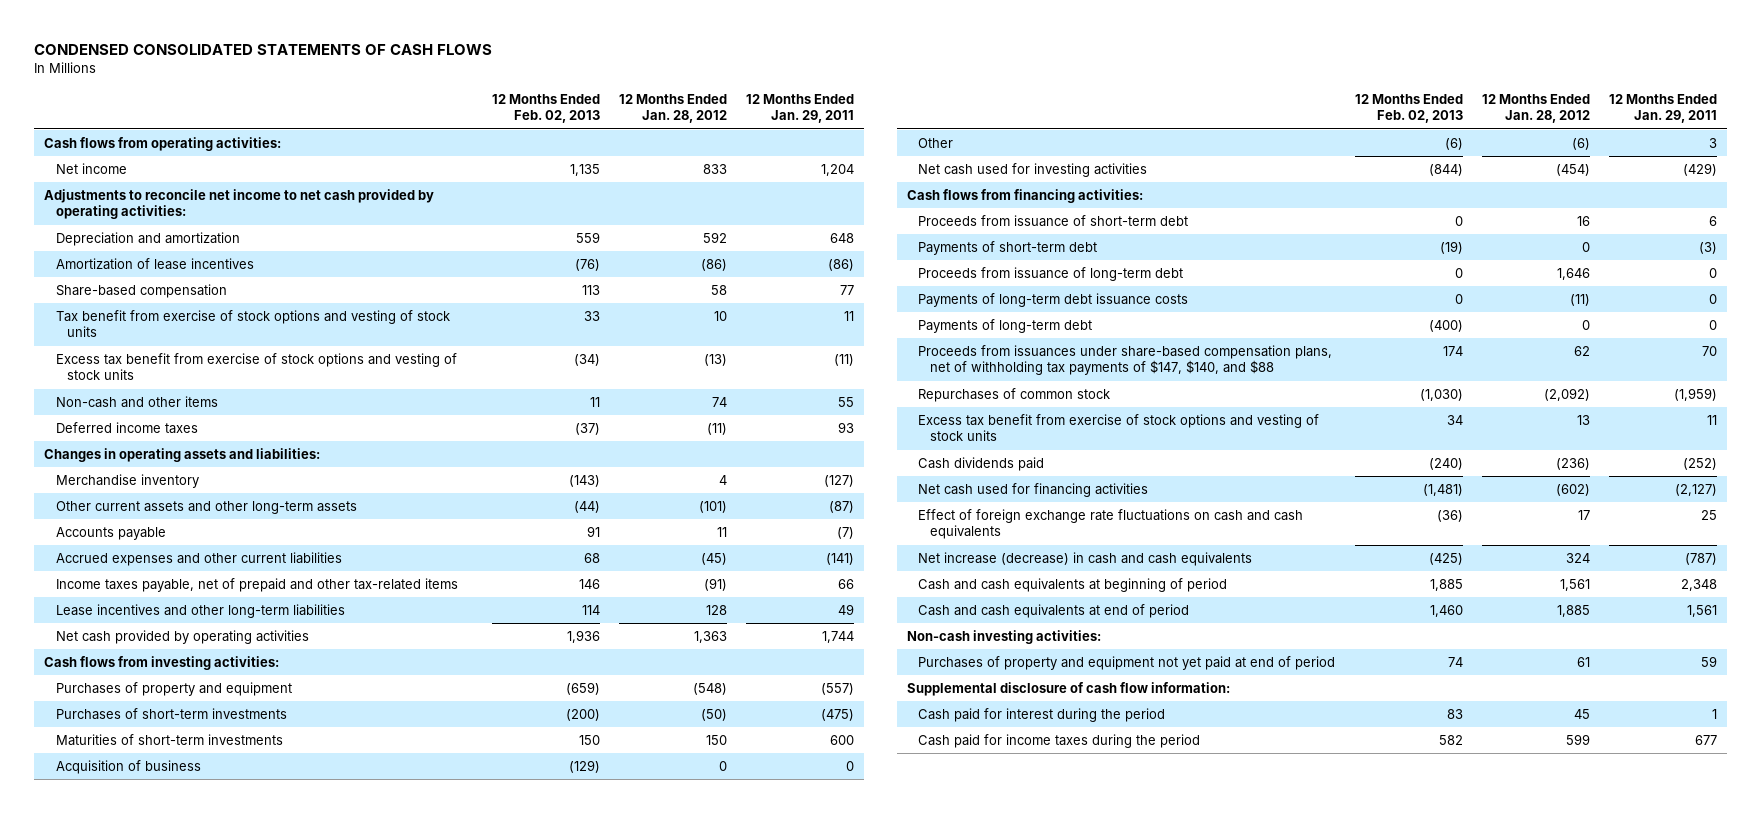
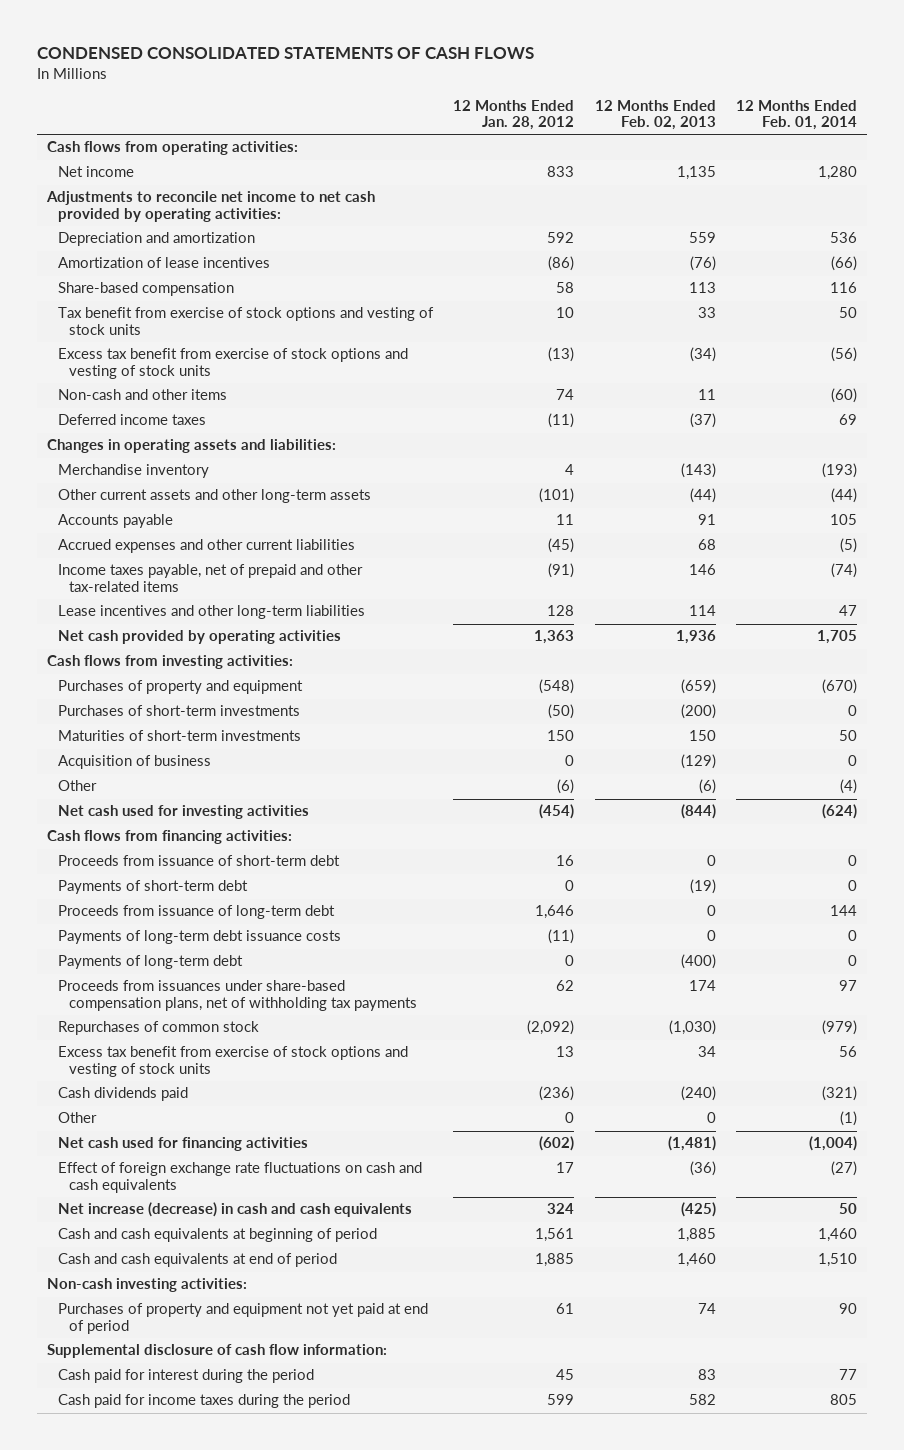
[746,93,855,124] 12 Months Ended Jan. 29, 2011 -> none
none -> [735,99,857,131] 12 Months Ended Feb. 01, 2014
[918,345,1333,376] Proceeds from issuances under share-based compensation plans, net of withholding tax payments of $147, $140, and $88 -> [57,980,417,1012] Proceeds from issuances under share-based compensation plans, net of withholding tax payments
none -> [57,1112,97,1124] Other

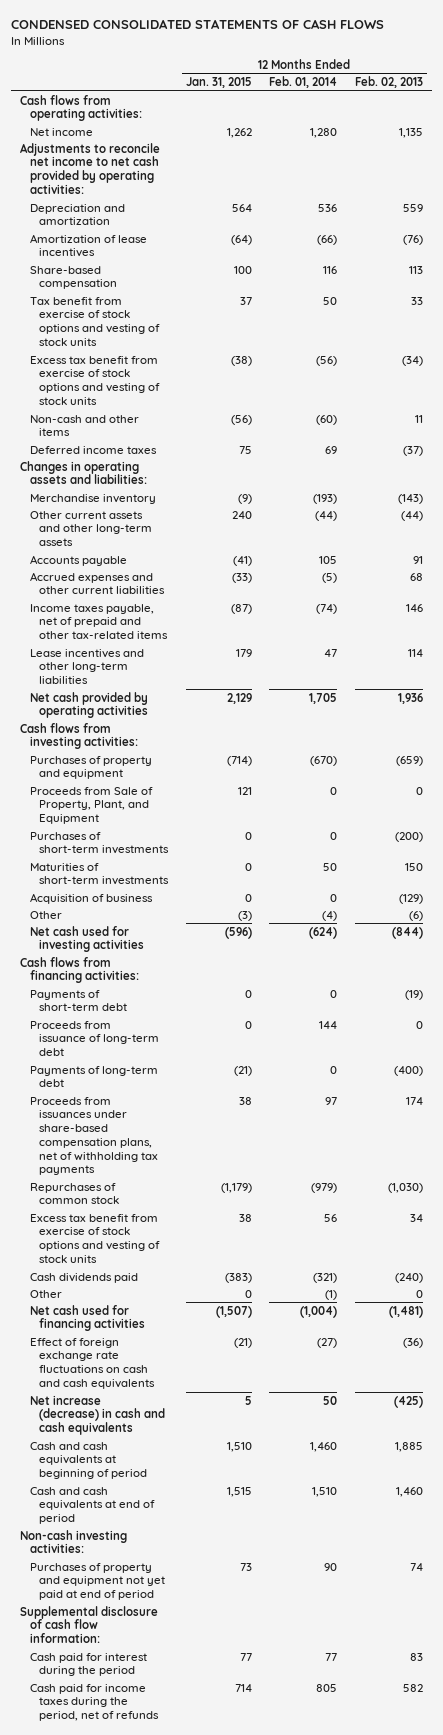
[453,99,575,131] 12 Months Ended Jan. 28, 2012 -> none
none -> [185,77,252,89] Jan. 31, 2015
none -> [29,786,153,825] Proceeds from Sale of Property, Plant, and Equipment
[57,855,340,867] Proceeds from issuance of short-term debt -> none
[57,930,341,945] Payments of long-term debt issuance costs -> none
[57,1394,350,1409] Cash paid for income taxes during the period -> [29,1683,160,1722] Cash paid for income taxes during the period, net of refunds

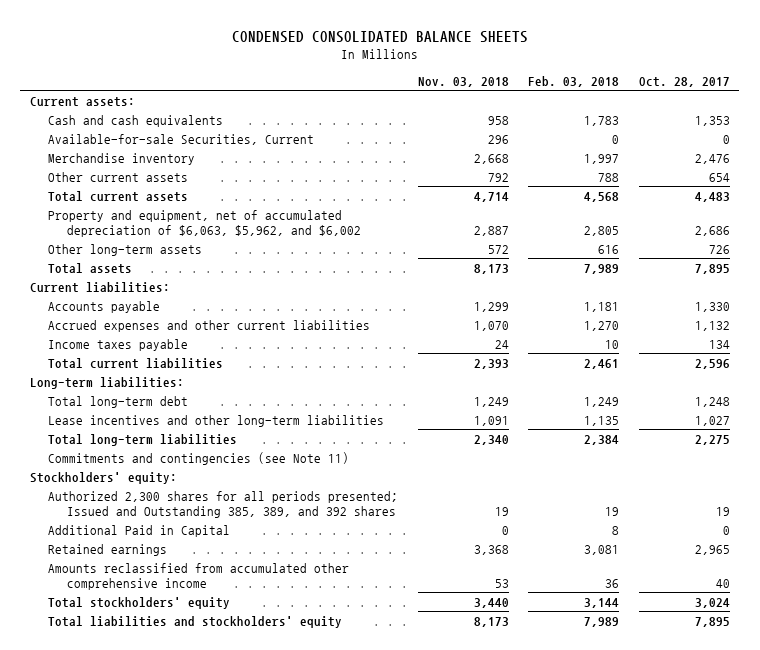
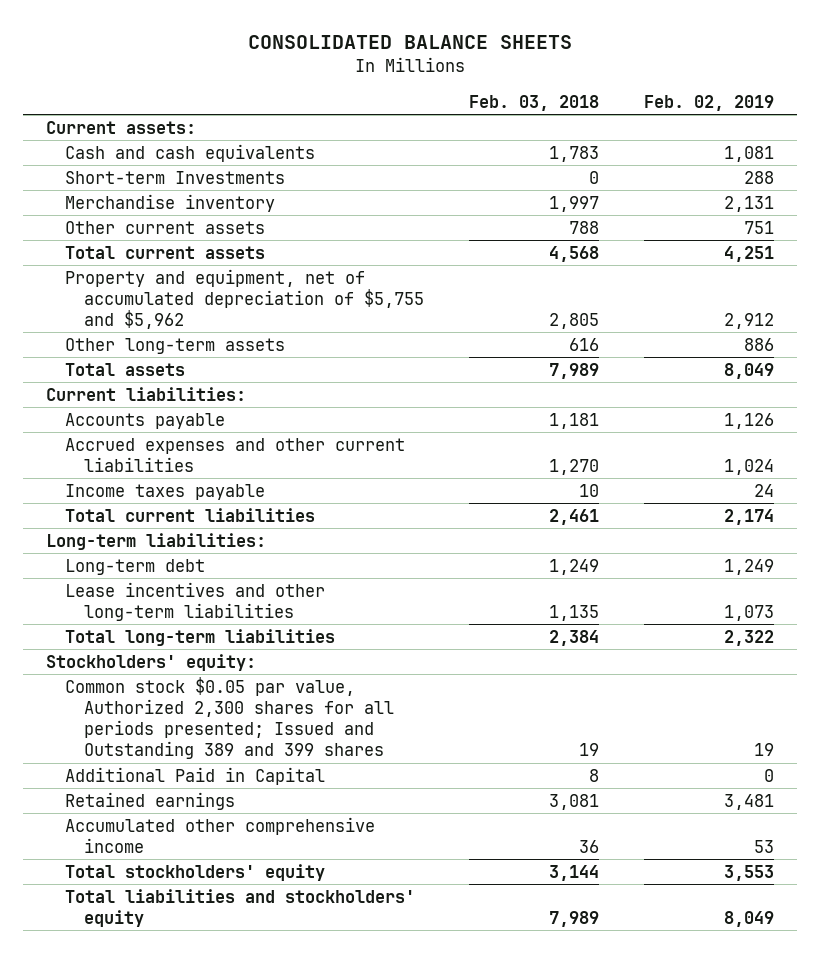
[231,30,528,43] CONDENSED CONSOLIDATED BALANCE SHEETS -> [248,35,573,50] CONSOLIDATED BALANCE SHEETS
[417,76,509,87] Nov. 03, 2018 -> none
[638,76,730,87] Oct. 28, 2017 -> none
none -> [644,94,775,111] Feb. 02, 2019
[48,133,315,145] Available-for-sale Securities, Current -> none
none -> [64,170,285,184] Short-term Investments
[48,209,361,237] Property and equipment, net of accumulated depreciation of $6,063, $5,962, and $6,002 -> [64,268,424,329] Property and equipment, net of accumulated depreciation of $5,755 and $5,962
[48,395,189,408] Total long-term debt -> [64,558,205,575] Long-term debt
[48,451,350,465] Commitments and contingencies (see Note 11) -> none
[48,490,399,518] Authorized 2,300 shares for all periods presented; Issued and Outstanding 385, 389, and 392 shares -> [64,676,394,760] Common stock $0.05 par value, Authorized 2,300 shares for all periods presented; Issued and Outstanding 389 and 399 shares
[48,562,350,590] Amounts reclassified from accumulated other comprehensive income -> [64,816,375,853] Accumulated other comprehensive income

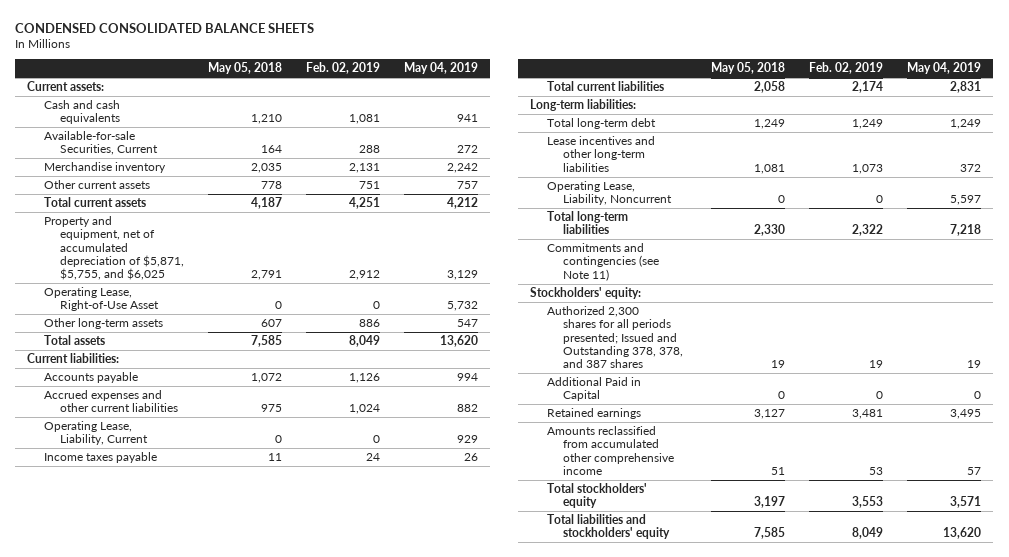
[248,35,573,50] CONSOLIDATED BALANCE SHEETS -> [15,22,315,33] CONDENSED CONSOLIDATED BALANCE SHEETS
[469,94,600,111] Feb. 03, 2018 -> none
none -> [207,62,282,75] May 05, 2018
none -> [404,62,479,75] May 04, 2019
[64,170,285,184] Short-term Investments -> [43,130,158,156] Available-for-sale Securities, Current
[64,268,424,329] Property and equipment, net of accumulated depreciation of $5,755 and $5,962 -> [43,215,184,281] Property and equipment, net of accumulated depreciation of $5,871, $5,755, and $6,025
none -> [43,286,159,312] Operating Lease, Right-of-Use Asset
none -> [43,420,148,446] Operating Lease, Liability, Current
[64,558,205,575] Long-term debt -> [546,117,656,129] Total long-term debt
none -> [546,180,673,206] Operating Lease, Liability, Noncurrent
none -> [546,242,660,281] Commitments and contingencies (see Note 11)
[64,676,394,760] Common stock $0.05 par value, Authorized 2,300 shares for all periods presented; Issued and Outstanding 389 and 399 shares -> [546,305,684,369] Authorized 2,300 shares for all periods presented; Issued and Outstanding 378, 378, and 387 shares
[64,816,375,853] Accumulated other comprehensive income -> [546,425,675,476] Amounts reclassified from accumulated other comprehensive income

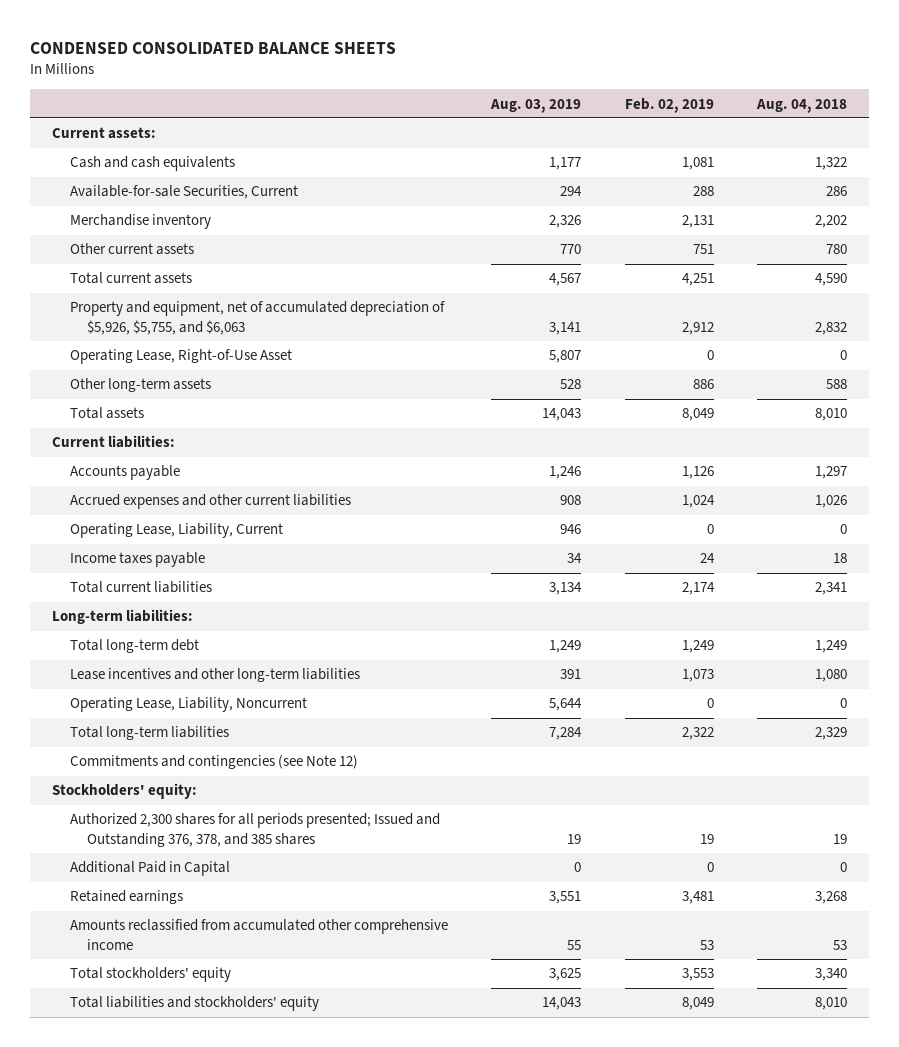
[207,62,282,75] May 05, 2018 -> none
[404,62,479,75] May 04, 2019 -> none
none -> [490,98,582,113] Aug. 03, 2019
none -> [756,98,848,113] Aug. 04, 2018
[43,215,184,281] Property and equipment, net of accumulated depreciation of $5,871, $5,755, and $6,025 -> [69,301,445,335] Property and equipment, net of accumulated depreciation of $5,926, $5,755, and $6,063
[546,242,660,281] Commitments and contingencies (see Note 11) -> [69,755,358,770] Commitments and contingencies (see Note 12)
[546,305,684,369] Authorized 2,300 shares for all periods presented; Issued and Outstanding 378, 378, and 387 shares -> [69,813,440,847] Authorized 2,300 shares for all periods presented; Issued and Outstanding 376, 378, and 385 shares

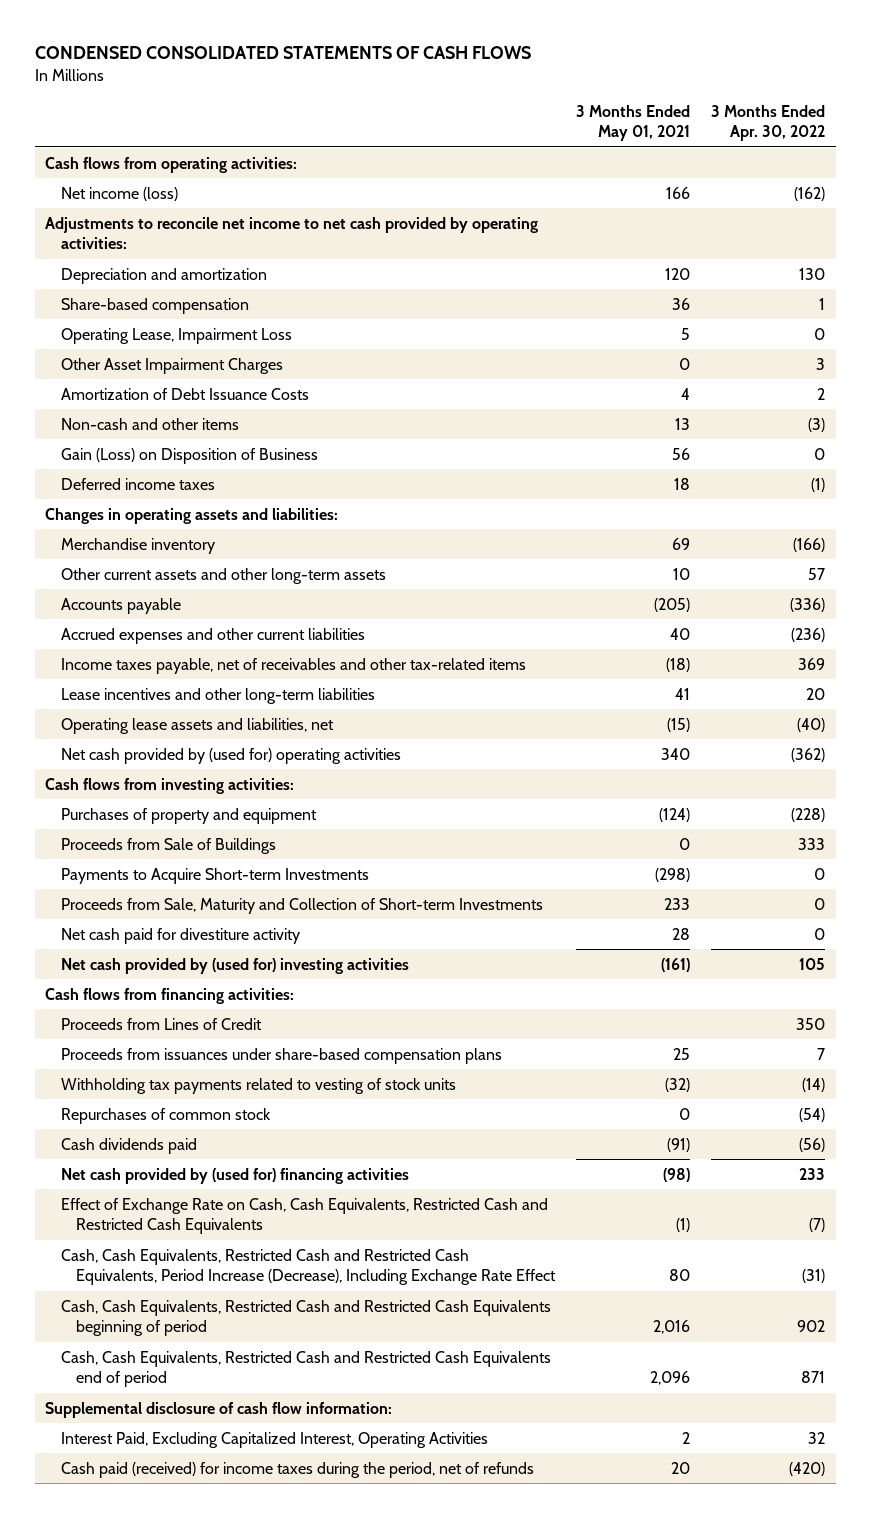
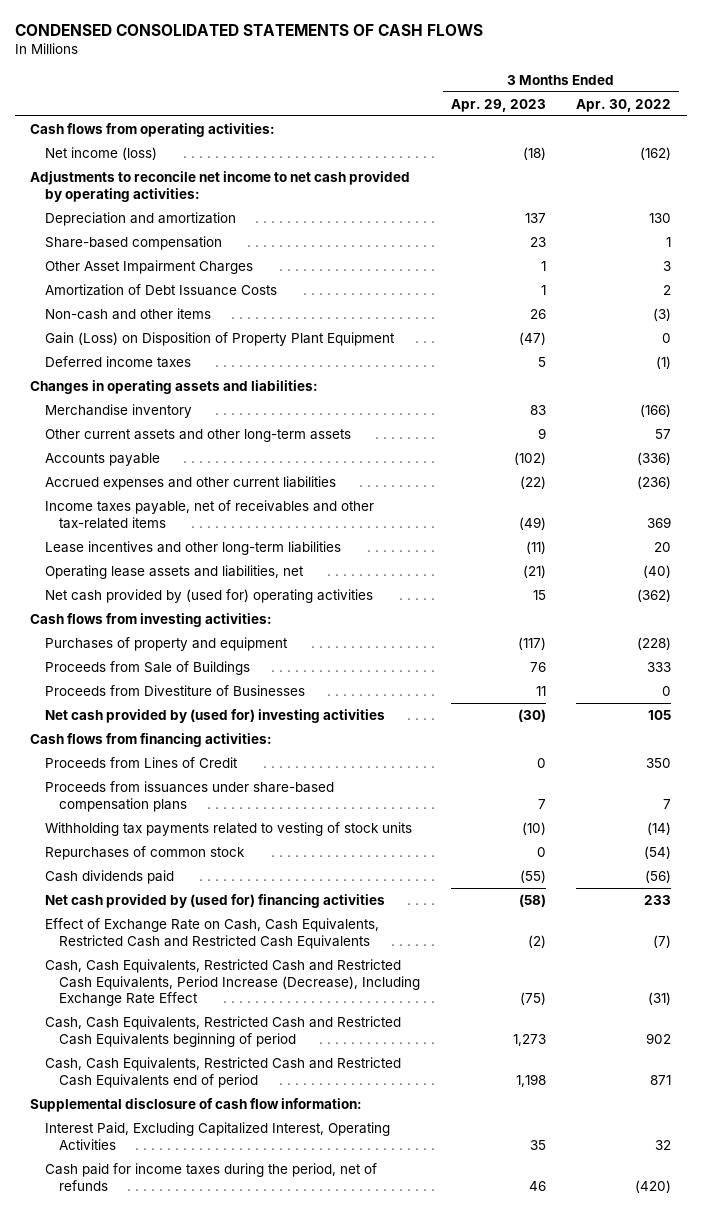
[576,104,691,142] 3 Months Ended May 01, 2021 -> none
none -> [450,98,546,112] Apr. 29, 2023
[60,327,292,344] Operating Lease, Impairment Loss -> none
[60,447,318,464] Gain (Loss) on Disposition of Business -> [44,331,395,346] Gain (Loss) on Disposition of Property Plant Equipment
[60,867,369,884] Payments to Acquire Short-term Investments -> none
[60,897,543,914] Proceeds from Sale, Maturity and Collection of Short-term Investments -> none
[60,927,300,944] Net cash paid for divestiture activity -> none
none -> [44,684,305,696] Proceeds from Divestiture of Businesses
[60,1461,534,1478] Cash paid (received) for income taxes during the period, net of refunds -> [44,1162,377,1191] Cash paid for income taxes during the period, net of refunds

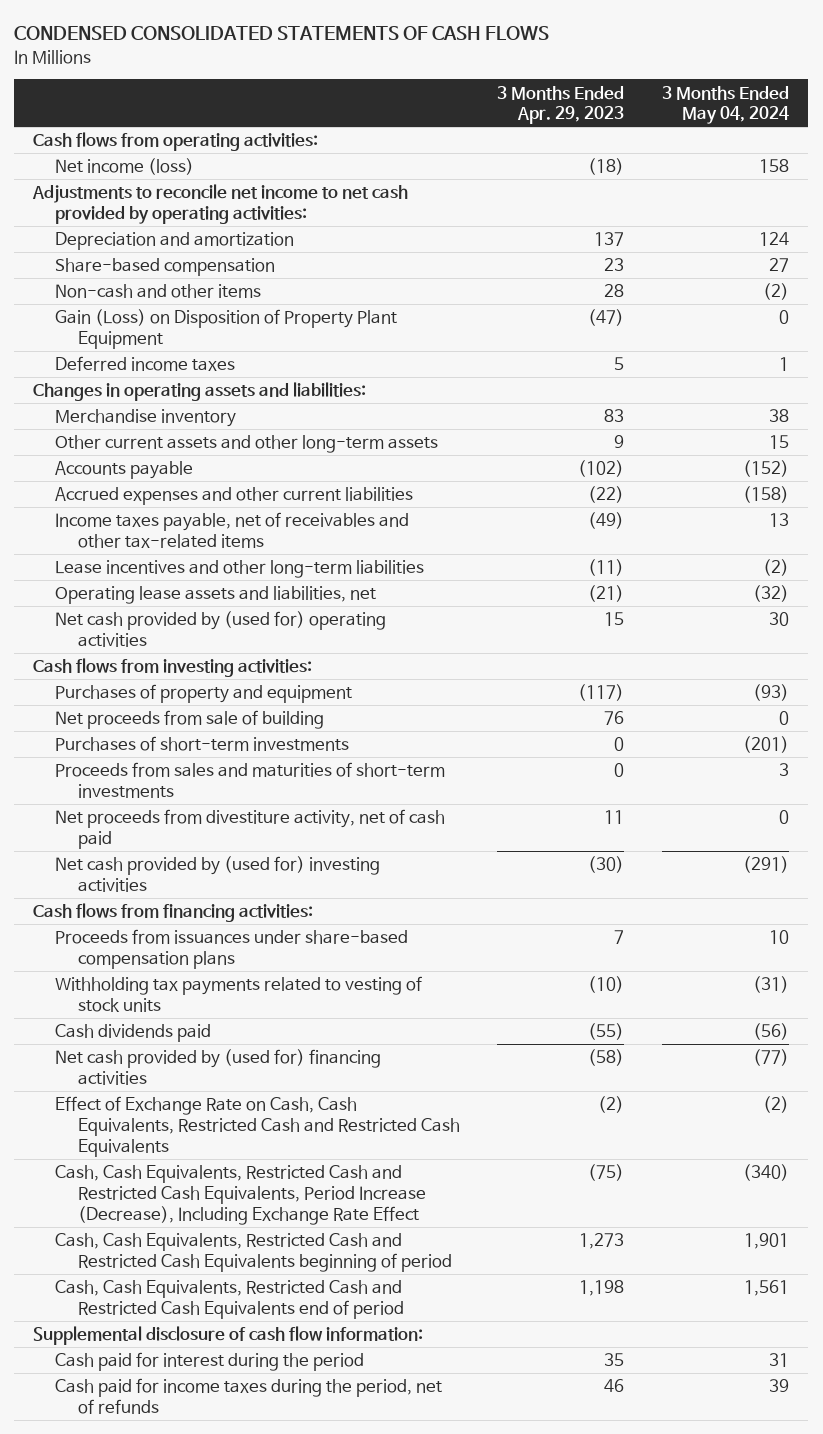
[576,98,672,112] Apr. 30, 2022 -> none
none -> [662,85,790,125] 3 Months Ended May 04, 2024
[44,259,253,274] Other Asset Impairment Charges -> none
[44,283,277,296] Amortization of Debt Issuance Costs -> none
[529,308,546,319] 26 -> [604,284,625,298] 28
[44,660,250,675] Proceeds from Sale of Buildings -> [55,710,325,730] Net proceeds from sale of building
none -> [55,736,350,752] Purchases of short-term investments
none -> [55,762,446,798] Proceeds from sales and maturities of short-term investments
[44,684,305,696] Proceeds from Divestiture of Businesses -> [55,809,446,849] Net proceeds from divestiture activity, net of cash paid
[44,756,238,768] Proceeds from Lines of Credit -> none
[44,845,245,860] Repurchases of common stock -> none
[44,1121,390,1150] Interest Paid, Excluding Capitalized Interest, Operating Activities -> [55,1352,365,1372] Cash paid for interest during the period

